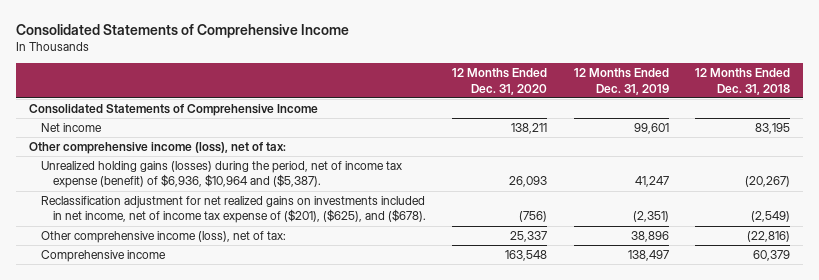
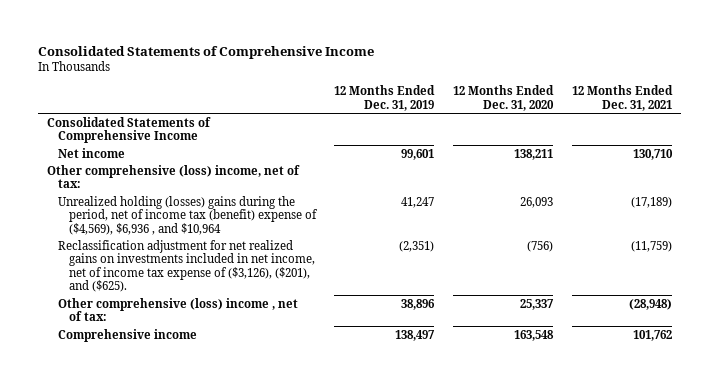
[695,67,791,95] 12 Months Ended Dec. 31, 2018 -> none
none -> [571,85,673,111] 12 Months Ended Dec. 31, 2021
[28,141,286,154] Other comprehensive income (loss), net of tax: -> [47,164,301,189] Other comprehensive (loss) income, net of tax:
[41,160,403,189] Unrealized holding gains (losses) during the period, net of income tax expense (benefit) of $6,936, $10,964 and ($5,387). -> [57,195,318,235] Unrealized holding (losses) gains during the period, net of income tax (benefit) expense of ($4,569), $6,936 , and $10,964
[41,195,427,224] Reclassification adjustment for net realized gains on investments included in net income, net of income tax expense of ($201), ($625), and ($678). -> [57,239,315,292] Reclassification adjustment for net realized gains on investments included in net income, net of income tax expense of ($3,126), ($201), and ($625).
[41,230,287,243] Other comprehensive income (loss), net of tax: -> [57,297,298,322] Other comprehensive (loss) income , net of tax:

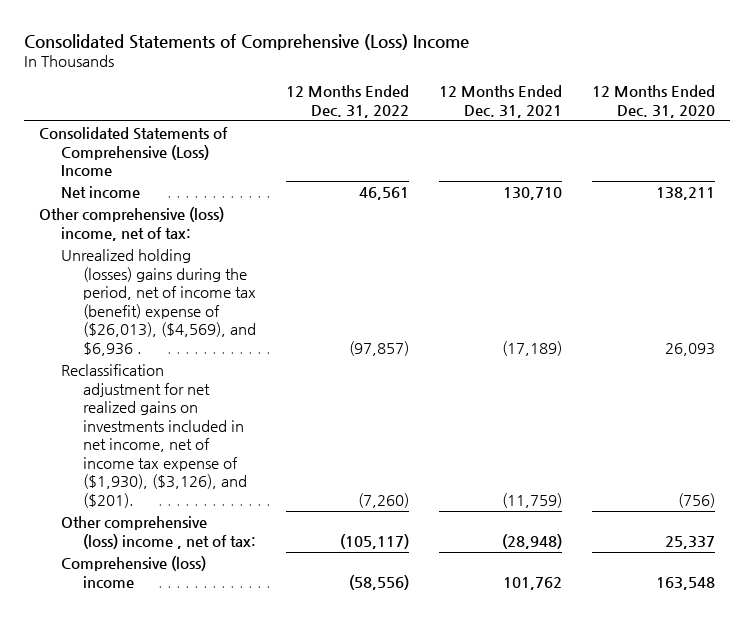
[37,45,374,59] Consolidated Statements of Comprehensive Income -> [24,33,470,50] Consolidated Statements of Comprehensive (Loss) Income
[334,85,436,111] 12 Months Ended Dec. 31, 2019 -> none
none -> [285,85,409,118] 12 Months Ended Dec. 31, 2022
[47,116,212,144] Consolidated Statements of Comprehensive Income -> [39,127,229,177] Consolidated Statements of Comprehensive (Loss) Income
[57,195,318,235] Unrealized holding (losses) gains during the period, net of income tax (benefit) expense of ($4,569), $6,936 , and $10,964 -> [61,249,256,356] Unrealized holding (losses) gains during the period, net of income tax (benefit) expense of ($26,013), ($4,569), and $6,936 .
[57,239,315,292] Reclassification adjustment for net realized gains on investments included in net income, net of income tax expense of ($3,126), ($201), and ($625). -> [61,364,247,508] Reclassification adjustment for net realized gains on investments included in net income, net of income tax expense of ($1,930), ($3,126), and ($201).
[57,328,197,342] Comprehensive income -> [61,556,207,588] Comprehensive (loss) income

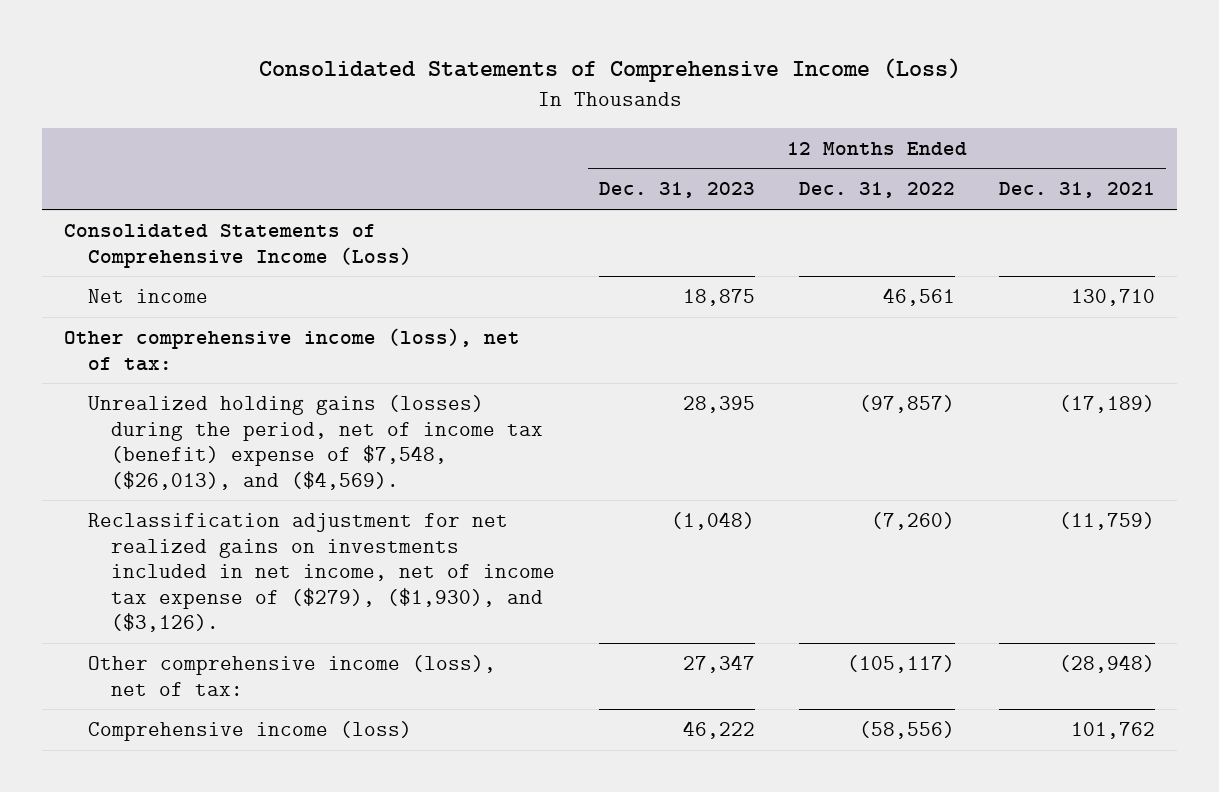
[24,33,470,50] Consolidated Statements of Comprehensive (Loss) Income -> [258,58,961,83] Consolidated Statements of Comprehensive Income (Loss)
[592,85,716,118] 12 Months Ended Dec. 31, 2020 -> none
none -> [599,182,756,199] Dec. 31, 2023
[39,127,229,177] Consolidated Statements of Comprehensive (Loss) Income -> [64,224,412,268] Consolidated Statements of Comprehensive Income (Loss)
[39,207,225,241] Other comprehensive (loss) income, net of tax: -> [64,328,521,371] Other comprehensive income (loss), net of tax:
[61,249,256,356] Unrealized holding (losses) gains during the period, net of income tax (benefit) expense of ($26,013), ($4,569), and $6,936 . -> [87,395,544,490] Unrealized holding gains (losses) during the period, net of income tax (benefit) expense of $7,548, ($26,013), and ($4,569).
[61,364,247,508] Reclassification adjustment for net realized gains on investments included in net income, net of income tax expense of ($1,930), ($3,126), and ($201). -> [87,513,556,633] Reclassification adjustment for net realized gains on investments included in net income, net of income tax expense of ($279), ($1,930), and ($3,126).
[61,516,256,549] Other comprehensive (loss) income , net of tax: -> [87,655,496,696] Other comprehensive income (loss), net of tax:
[61,556,207,588] Comprehensive (loss) income -> [87,721,412,742] Comprehensive income (loss)

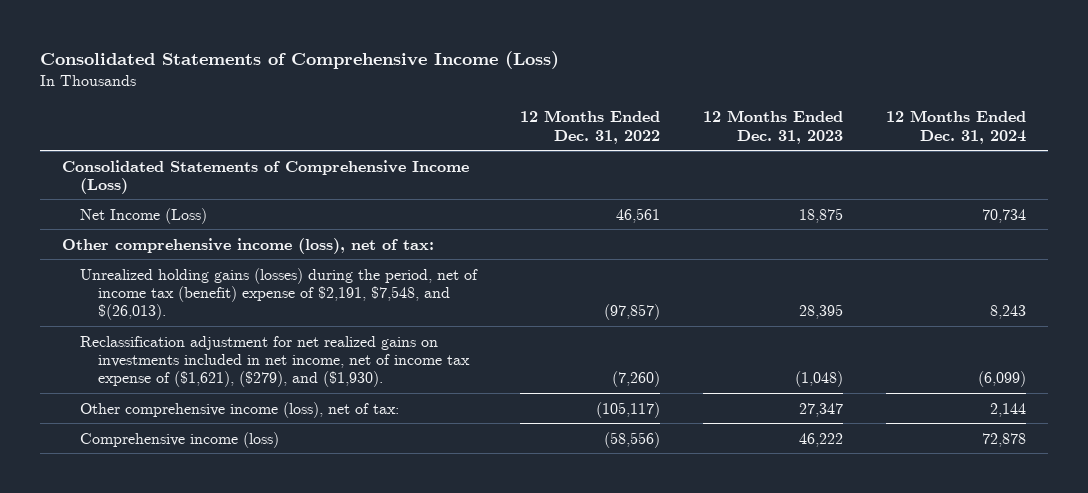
[998,182,1155,199] Dec. 31, 2021 -> none
none -> [886,110,1027,144] 12 Months Ended Dec. 31, 2024
[87,289,208,304] Net income -> [79,207,207,224] Net Income (Loss)
[87,395,544,490] Unrealized holding gains (losses) during the period, net of income tax (benefit) expense of $7,548, ($26,013), and ($4,569). -> [79,267,478,320] Unrealized holding gains (losses) during the period, net of income tax (benefit) expense of $2,191, $7,548, and $(26,013).
[87,513,556,633] Reclassification adjustment for net realized gains on investments included in net income, net of income tax expense of ($279), ($1,930), and ($3,126). -> [79,335,470,387] Reclassification adjustment for net realized gains on investments included in net income, net of income tax expense of ($1,621), ($279), and ($1,930).

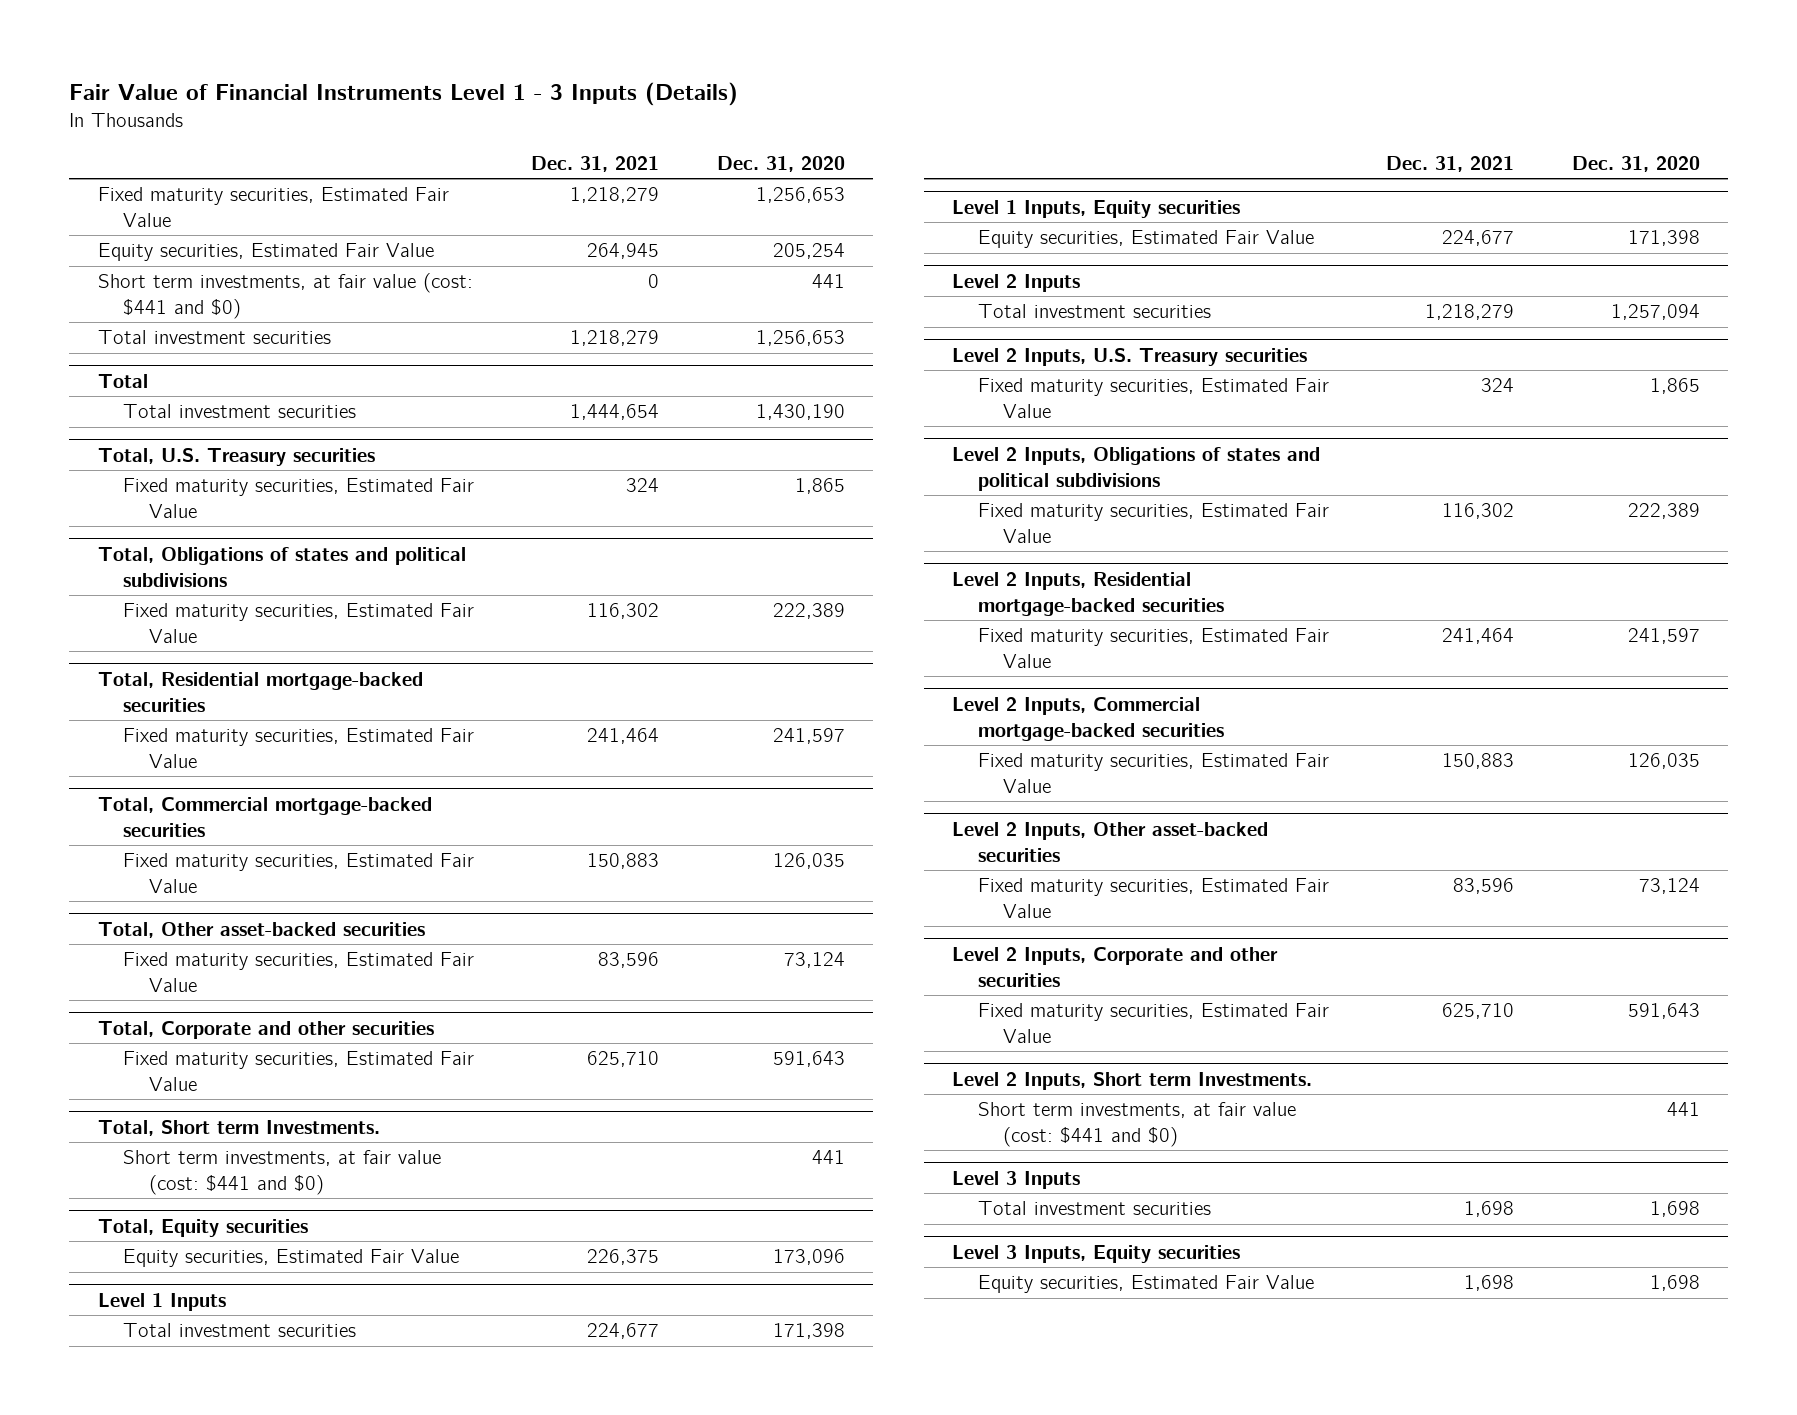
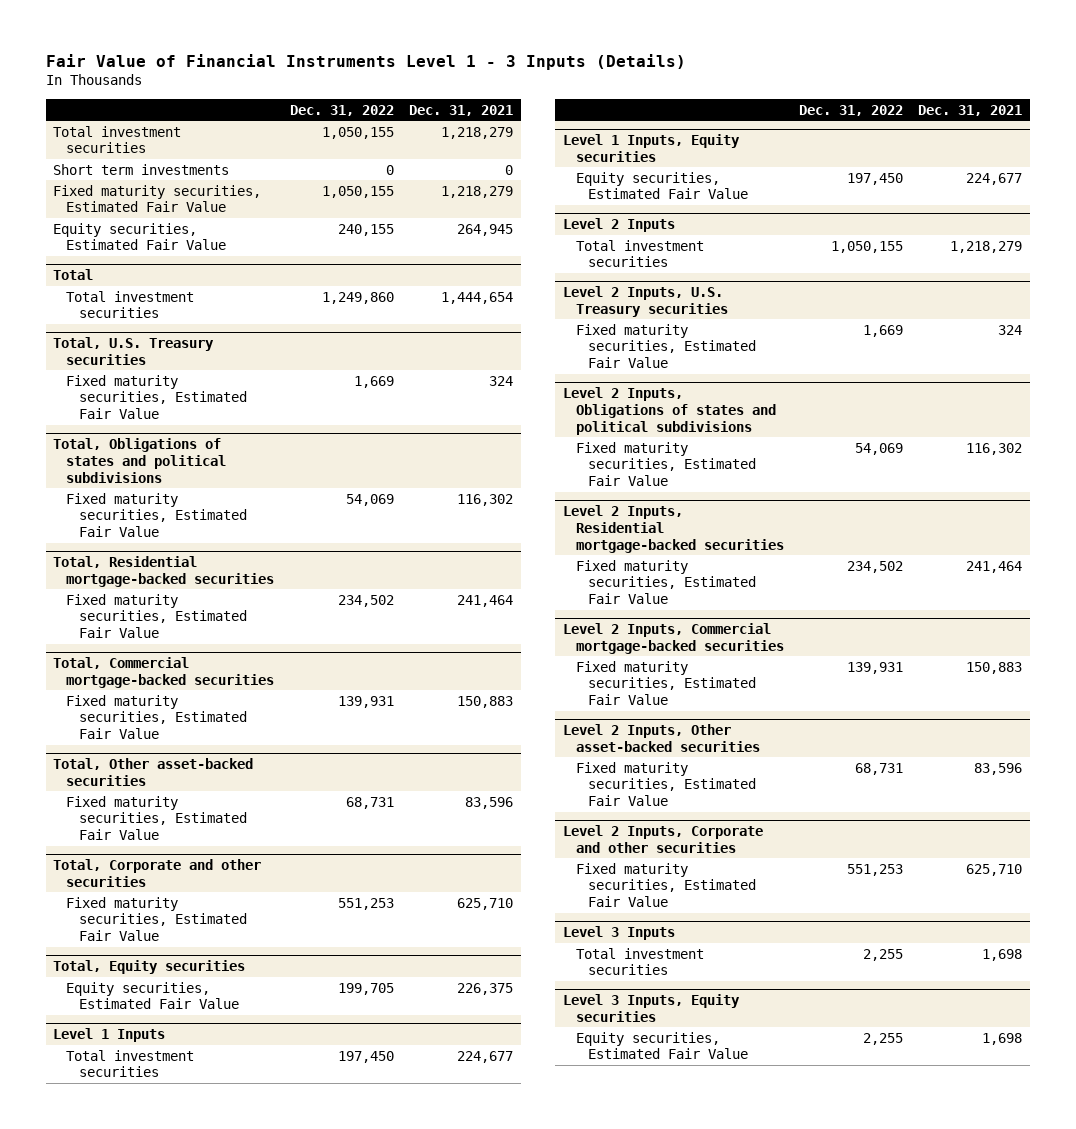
[716,155,845,172] Dec. 31, 2020 -> none
none -> [289,104,394,116] Dec. 31, 2022
[97,330,331,345] Total investment securities -> [53,125,182,154] Total investment securities
none -> [53,163,230,175] Short term investments
[97,273,473,319] Short term investments, at fair value (cost: $441 and $0) -> none
[97,1120,380,1137] Total, Short term Investments. -> none
[123,1150,442,1195] Short term investments, at fair value (cost: $441 and $0) -> none
[952,1072,1313,1091] Level 2 Inputs, Short term Investments. -> none
[977,1102,1296,1147] Short term investments, at fair value (cost: $441 and $0) -> none

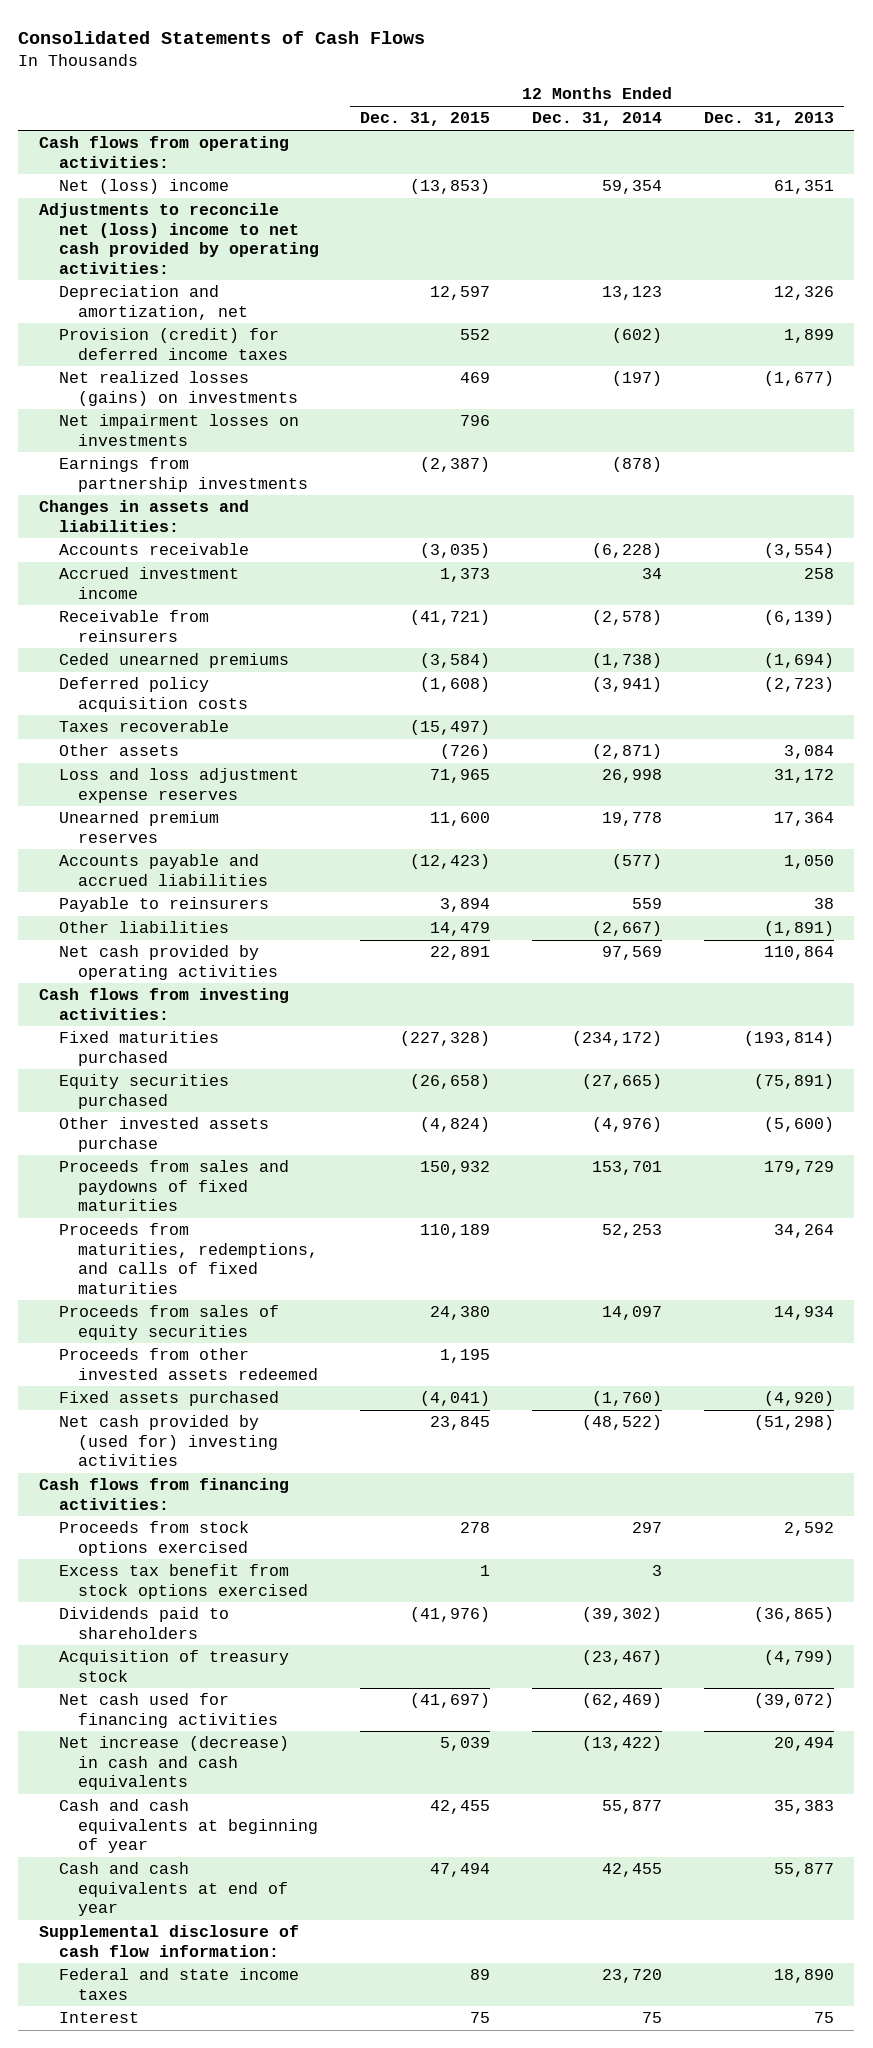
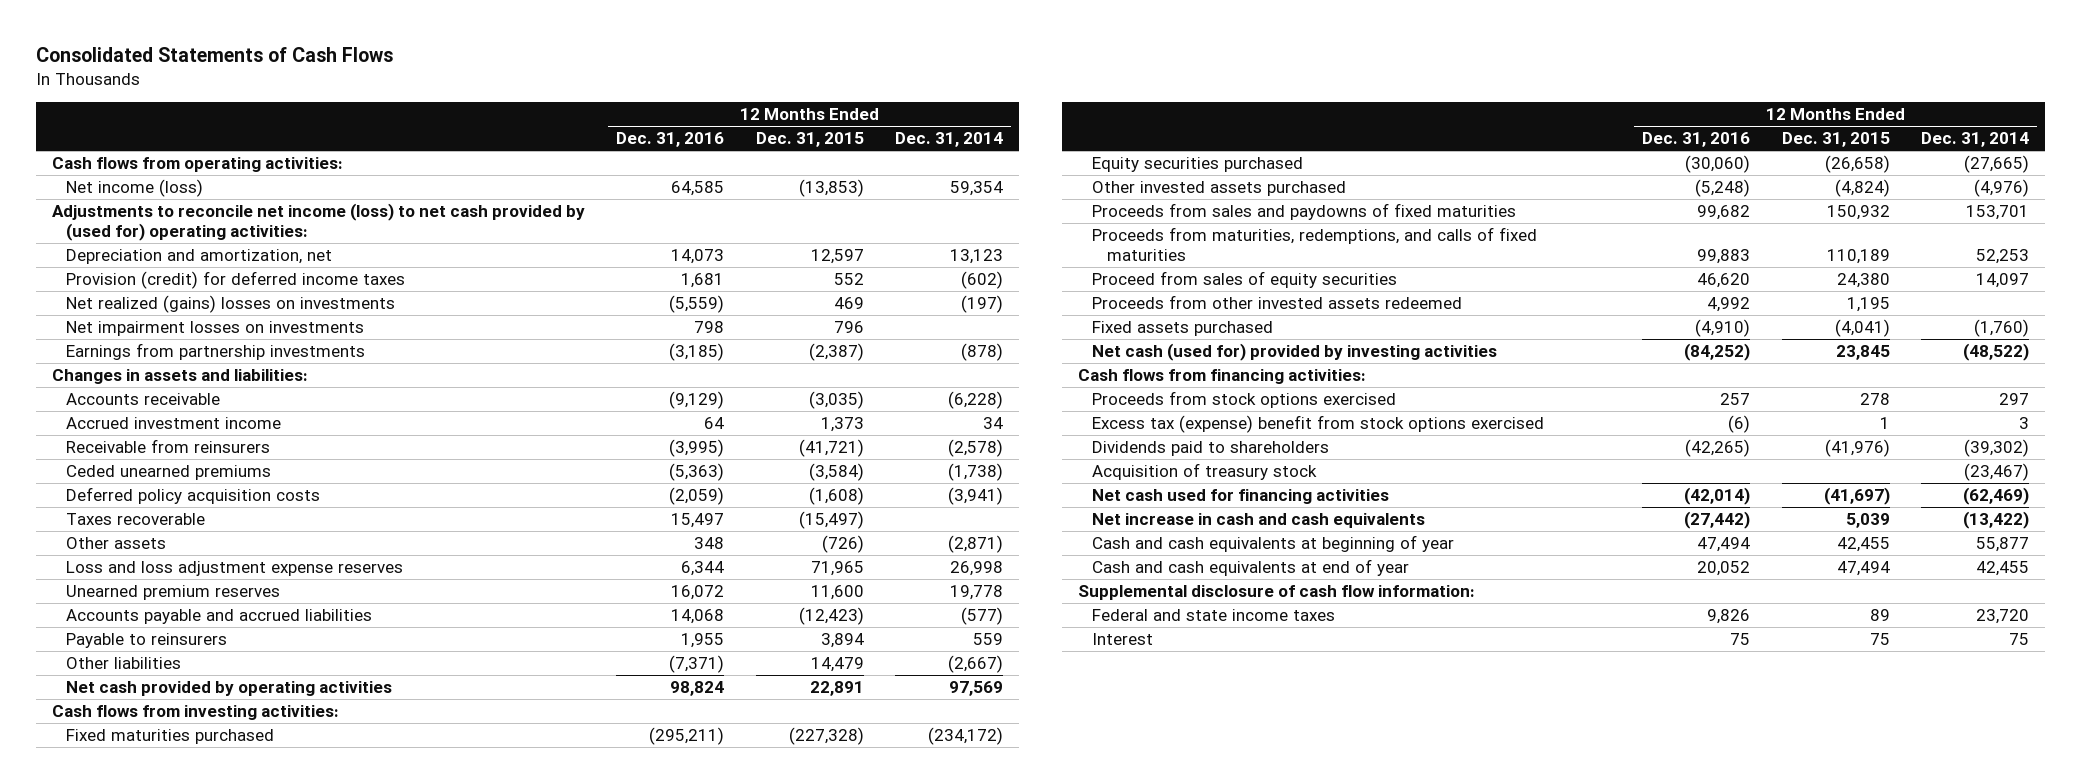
[703,112,834,127] Dec. 31, 2013 -> none
none -> [616,132,725,148] Dec. 31, 2016
[58,179,229,195] Net (loss) income -> [66,178,204,197] Net income (loss)
[39,203,319,274] Adjustments to reconcile net (loss) income to net cash provided by operating activities: -> [51,202,585,241] Adjustments to reconcile net income (loss) to net cash provided by (used for) operating activities:
[58,371,299,406] Net realized losses (gains) on investments -> [66,294,396,313] Net realized (gains) losses on investments
[58,1117,269,1152] Other invested assets purchase -> [1092,180,1347,196] Other invested assets purchased
[58,1305,279,1340] Proceeds from sales of equity securities -> [1092,270,1398,288] Proceed from sales of equity securities
[58,1415,279,1467] Net cash provided by (used for) investing activities -> [1092,342,1498,361] Net cash (used for) provided by investing activities
[58,1564,309,1599] Excess tax benefit from stock options exercised -> [1092,414,1545,433] Excess tax (expense) benefit from stock options exercised
[58,1736,289,1791] Net increase (decrease) in cash and cash equivalents -> [1092,512,1426,528] Net increase in cash and cash equivalents

